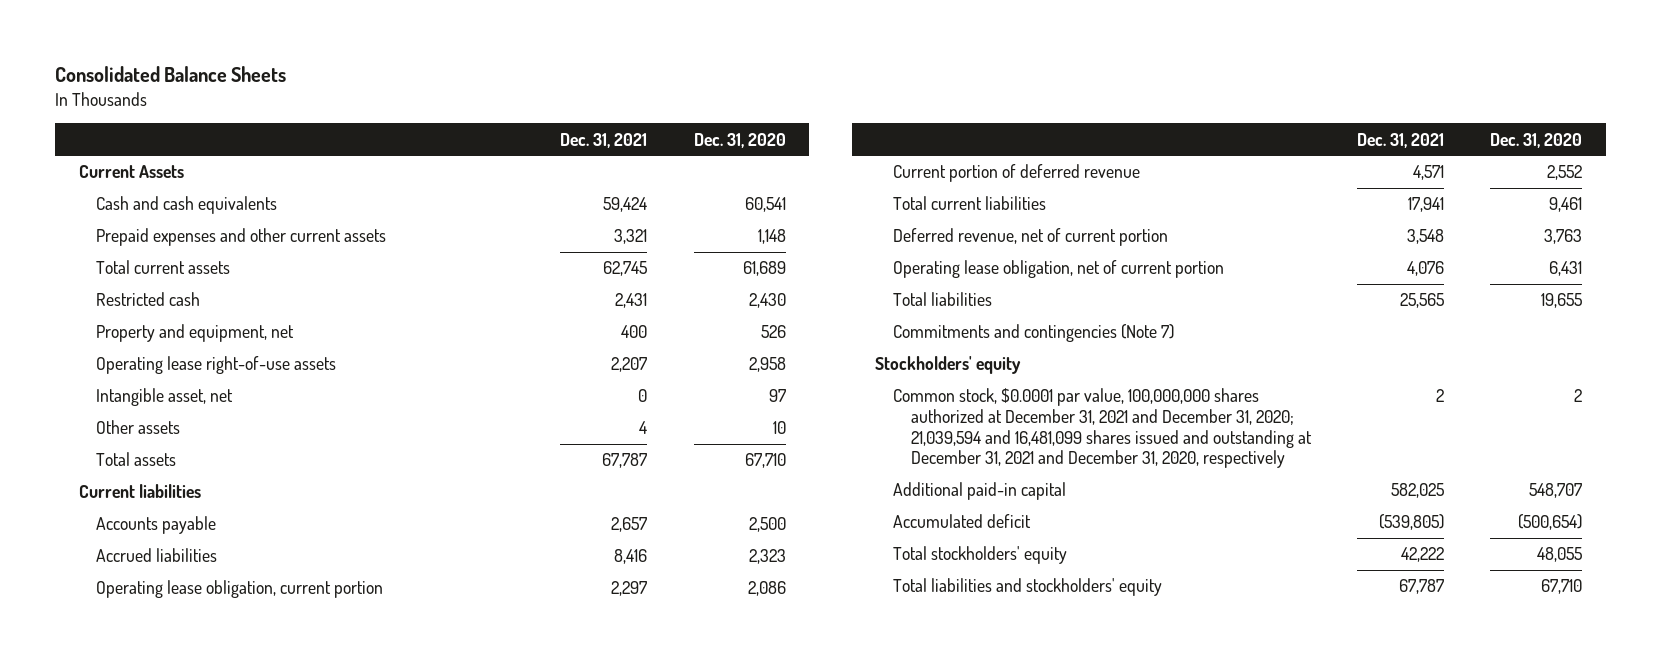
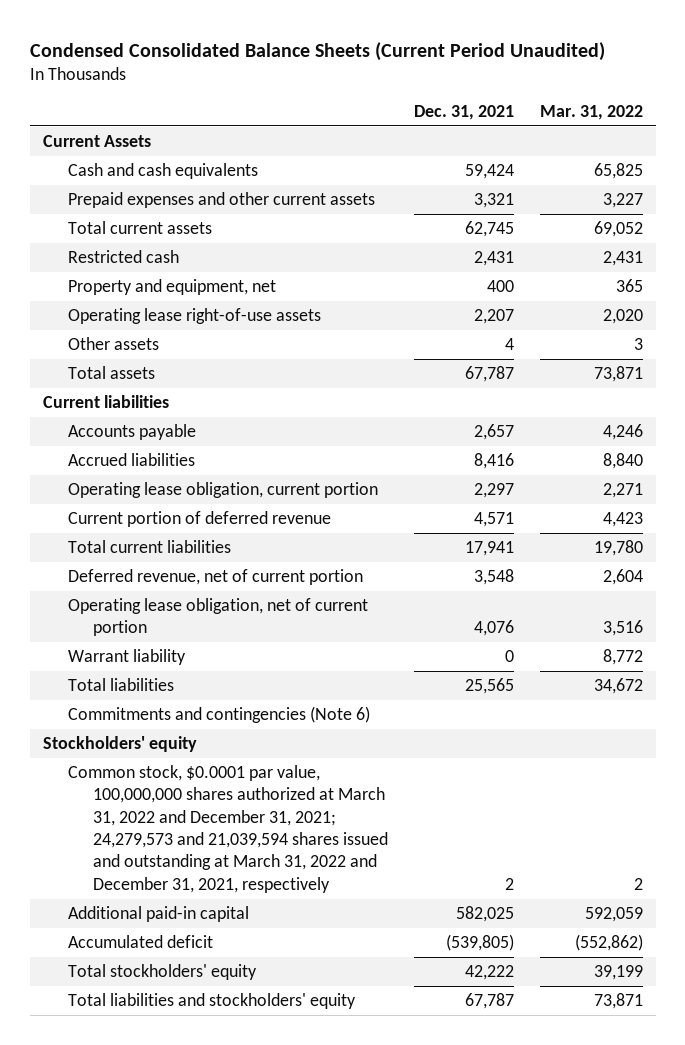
[55,66,287,83] Consolidated Balance Sheets -> [29,41,605,61] Condensed Consolidated Balance Sheets (Current Period Unaudited)
[693,132,786,148] Dec. 31, 2020 -> none
none -> [539,105,643,121] Mar. 31, 2022
[96,388,234,407] Intangible asset, net -> none
none -> [67,648,186,665] Warrant liability
[893,324,1175,343] Commitments and contingencies (Note 7) -> [67,705,370,723] Commitments and contingencies (Note 6)
[893,388,1312,469] Common stock, $0.0001 par value, 100,000,000 shares authorized at December 31, 2021 and December 31, 2020; 21,039,594 and 16,481,099 shares issued and outstanding at December 31, 2021 and December 31, 2020, respectively -> [67,764,389,893] Common stock, $0.0001 par value, 100,000,000 shares authorized at March 31, 2022 and December 31, 2021; 24,279,573 and 21,039,594 shares issued and outstanding at March 31, 2022 and December 31, 2021, respectively

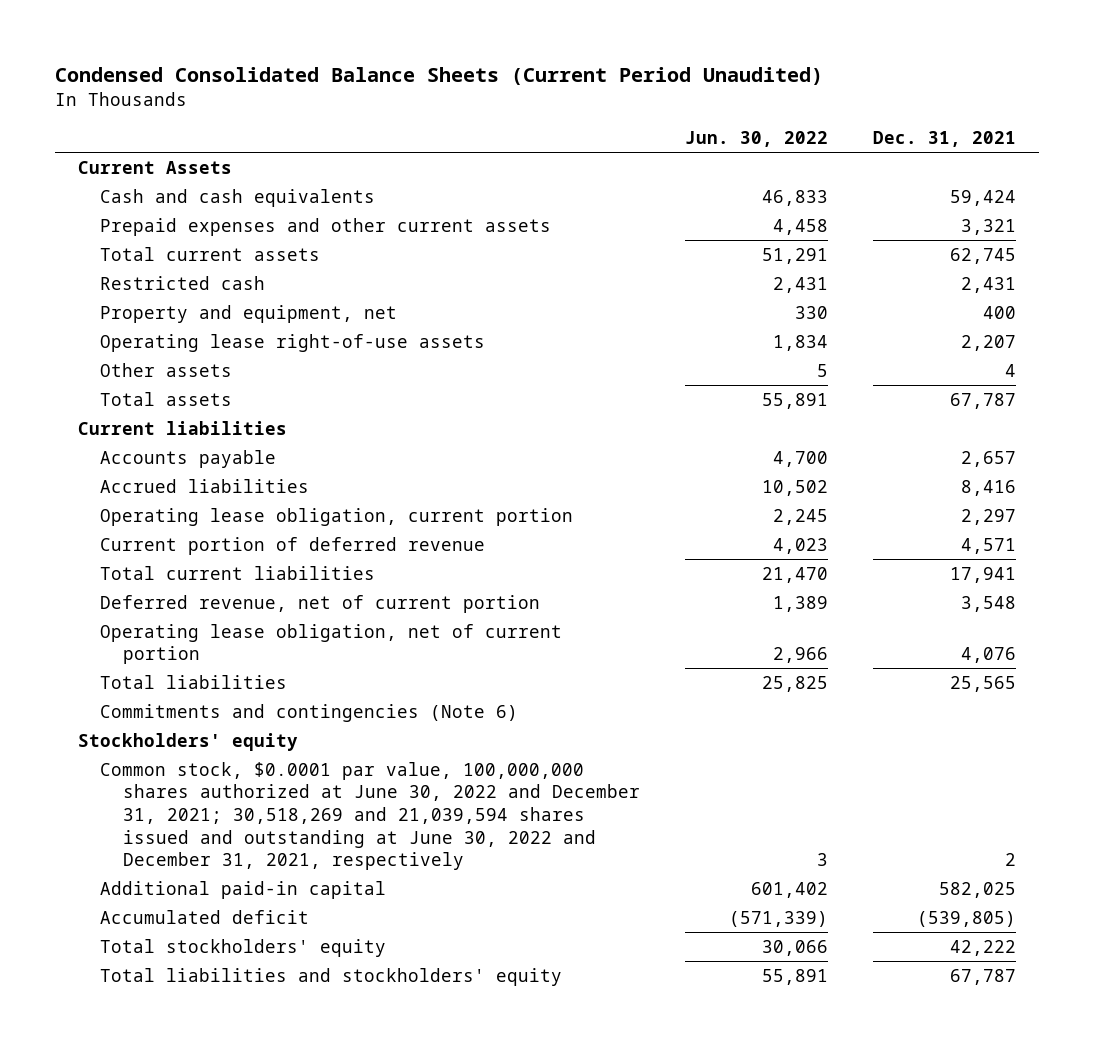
[539,105,643,121] Mar. 31, 2022 -> none
none -> [685,131,829,148] Jun. 30, 2022
[67,648,186,665] Warrant liability -> none
[67,764,389,893] Common stock, $0.0001 par value, 100,000,000 shares authorized at March 31, 2022 and December 31, 2021; 24,279,573 and 21,039,594 shares issued and outstanding at March 31, 2022 and December 31, 2021, respectively -> [100,761,640,871] Common stock, $0.0001 par value, 100,000,000 shares authorized at June 30, 2022 and December 31, 2021; 30,518,269 and 21,039,594 shares issued and outstanding at June 30, 2022 and December 31, 2021, respectively

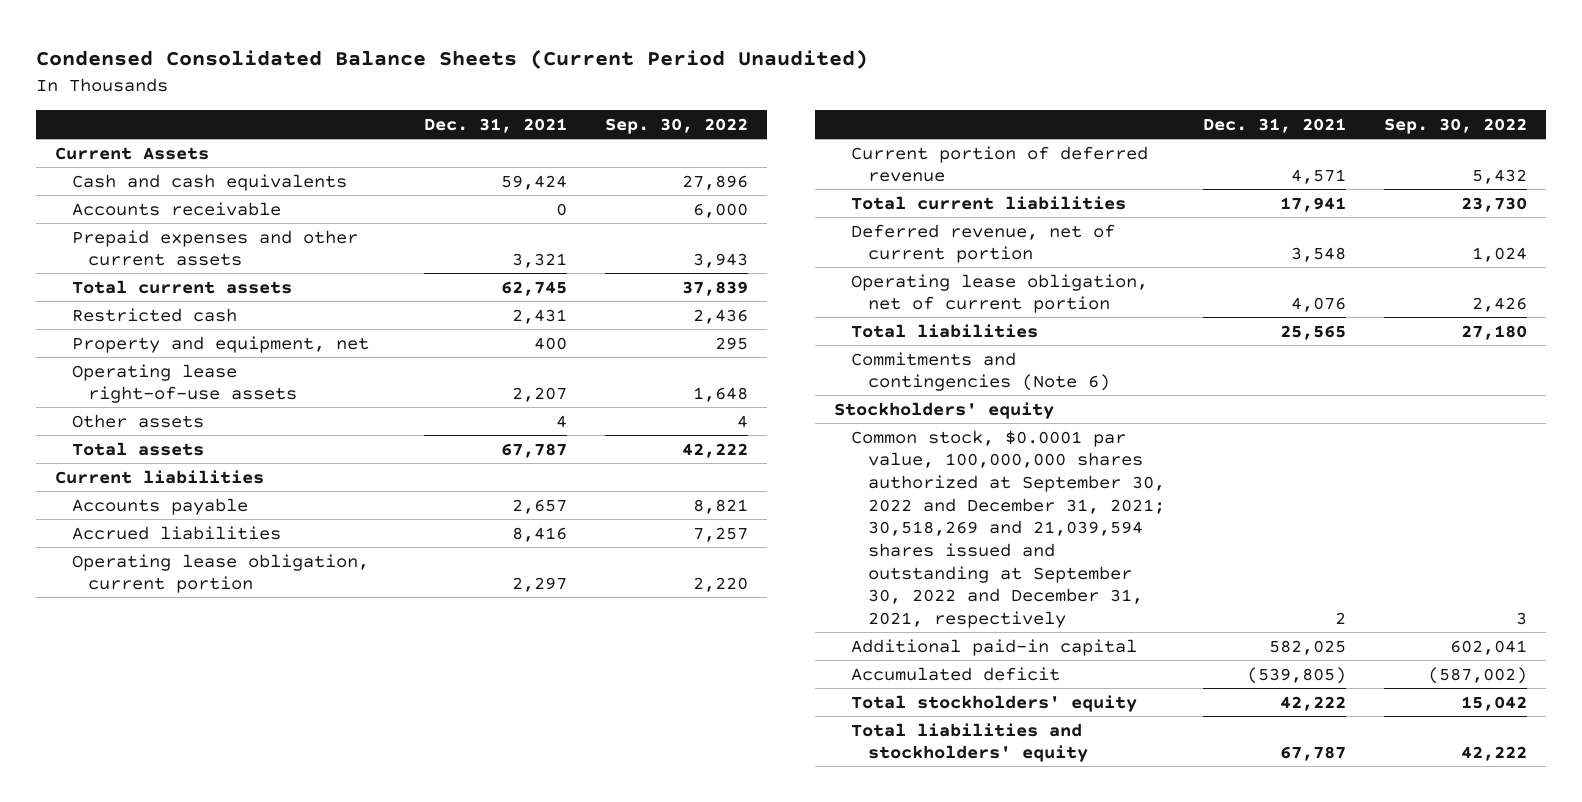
[685,131,829,148] Jun. 30, 2022 -> none
none -> [604,118,748,135] Sep. 30, 2022
none -> [71,201,281,216] Accounts receivable
[100,761,640,871] Common stock, $0.0001 par value, 100,000,000 shares authorized at June 30, 2022 and December 31, 2021; 30,518,269 and 21,039,594 shares issued and outstanding at June 30, 2022 and December 31, 2021, respectively -> [850,429,1165,628] Common stock, $0.0001 par value, 100,000,000 shares authorized at September 30, 2022 and December 31, 2021; 30,518,269 and 21,039,594 shares issued and outstanding at September 30, 2022 and December 31, 2021, respectively

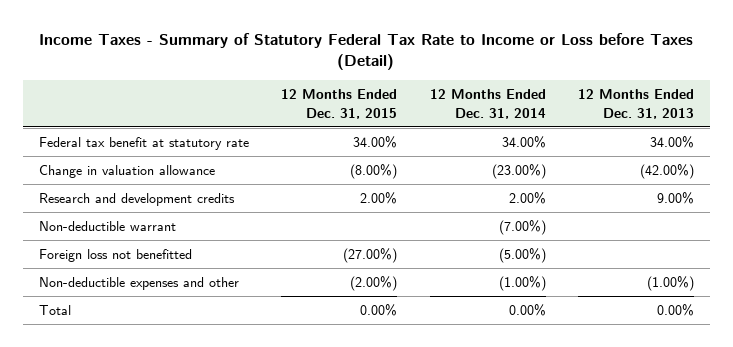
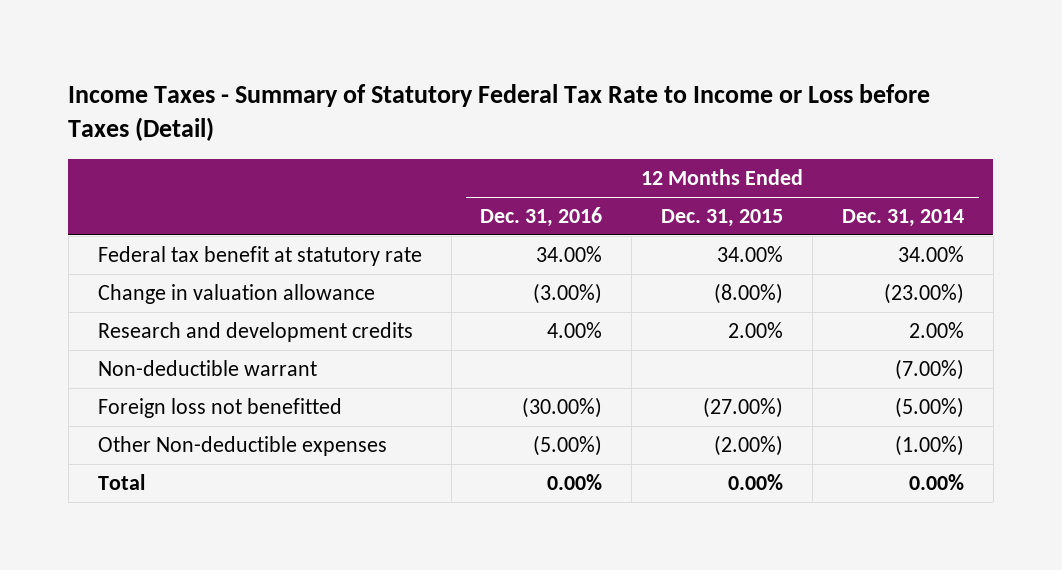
[578,89,695,119] 12 Months Ended Dec. 31, 2013 -> none
none -> [480,207,603,228] Dec. 31, 2016
[38,277,239,291] Non-deductible expenses and other -> [97,436,387,457] Other Non-deductible expenses

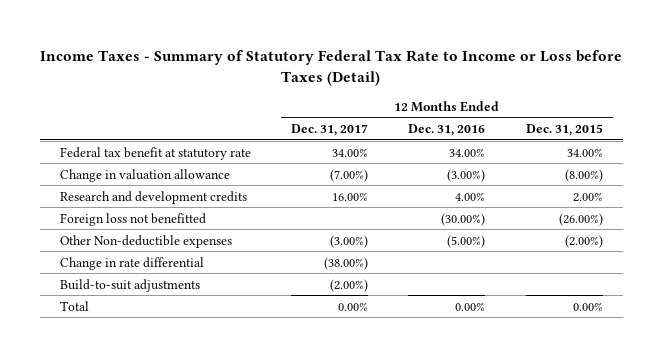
[841,209,964,228] Dec. 31, 2014 -> none
none -> [291,124,369,137] Dec. 31, 2017
[97,360,317,377] Non-deductible warrant -> none
[703,397,784,419] (27.00%) -> [558,212,603,226] (26.00%)
none -> [59,256,204,270] Change in rate differential
none -> [59,278,200,292] Build-to-suit adjustments

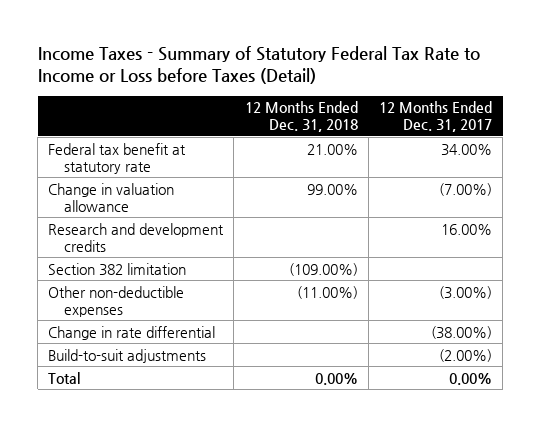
[408,124,486,137] Dec. 31, 2016 -> none
[525,124,603,137] Dec. 31, 2015 -> none
none -> [244,101,358,133] 12 Months Ended Dec. 31, 2018
[59,212,206,226] Foreign loss not benefitted -> none
none -> [48,262,187,276] Section 382 limitation
[59,234,232,248] Other Non-deductible expenses -> [48,285,185,317] Other non-deductible expenses

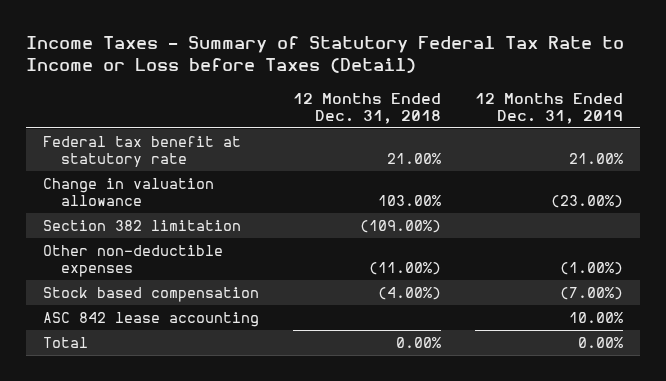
[379,101,493,133] 12 Months Ended Dec. 31, 2017 -> none
none -> [474,92,623,124] 12 Months Ended Dec. 31, 2019
[48,222,225,252] Research and development credits -> none
[306,183,358,195] 99.00% -> [377,194,441,206] 103.00%
[48,325,216,340] Change in rate differential -> none
none -> [43,287,260,303] Stock based compensation
[48,348,207,363] Build-to-suit adjustments -> [43,312,260,328] ASC 842 lease accounting

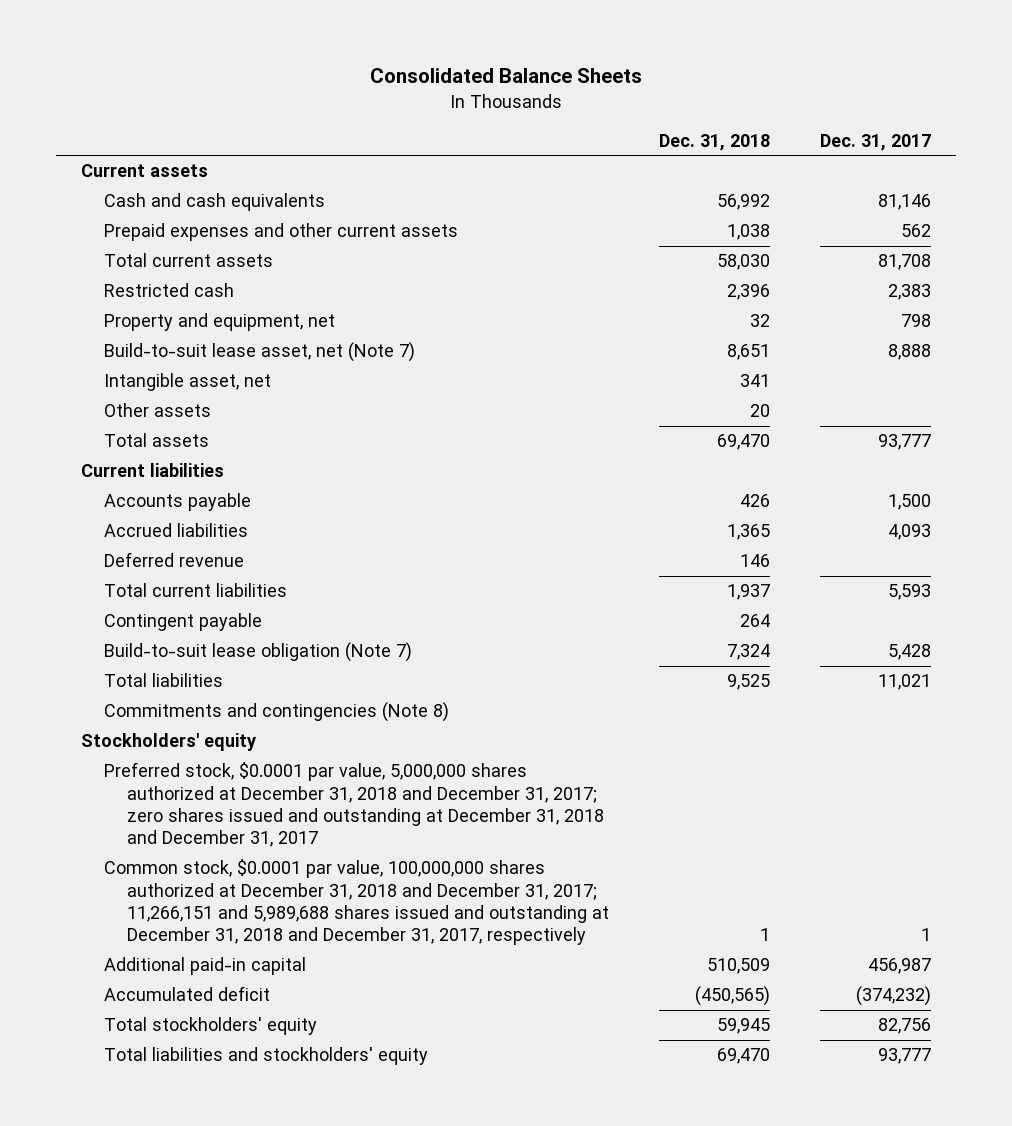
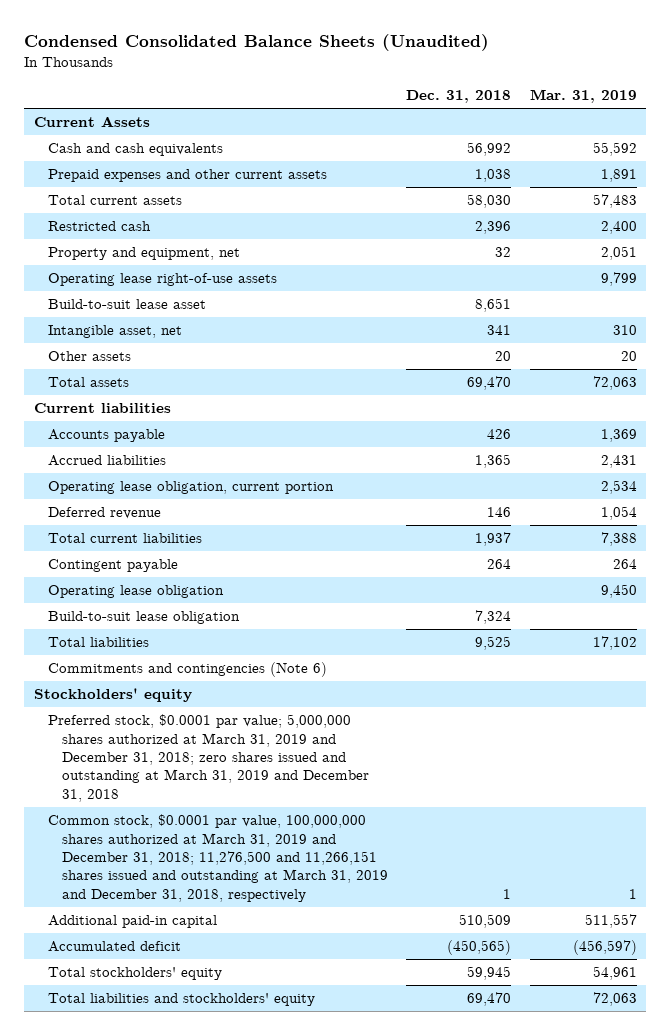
[369,68,642,84] Consolidated Balance Sheets -> [24,34,490,52] Condensed Consolidated Balance Sheets (Unaudited)
[820,133,932,151] Dec. 31, 2017 -> none
none -> [529,89,637,104] Mar. 31, 2019
[80,164,208,178] Current assets -> [33,116,150,128] Current Assets
none -> [47,273,277,287] Operating lease right-of-use assets
[103,342,415,363] Build-to-suit lease asset, net (Note 7) -> [47,299,206,310] Build-to-suit lease asset
none -> [47,481,334,495] Operating lease obligation, current portion
none -> [47,585,224,599] Operating lease obligation
[103,642,412,663] Build-to-suit lease obligation (Note 7) -> [47,611,240,625] Build-to-suit lease obligation
[103,702,449,723] Commitments and contingencies (Note 8) -> [47,662,327,678] Commitments and contingencies (Note 6)
[103,762,604,848] Preferred stock, $0.0001 par value, 5,000,000 shares authorized at December 31, 2018 and December 31, 2017; zero shares issued and outstanding at December 31, 2018 and December 31, 2017 -> [47,714,369,802] Preferred stock, $0.0001 par value; 5,000,000 shares authorized at March 31, 2019 and December 31, 2018; zero shares issued and outstanding at March 31, 2019 and December 31, 2018
[103,859,609,946] Common stock, $0.0001 par value, 100,000,000 shares authorized at December 31, 2018 and December 31, 2017; 11,266,151 and 5,989,688 shares issued and outstanding at December 31, 2018 and December 31, 2017, respectively -> [47,814,388,902] Common stock, $0.0001 par value, 100,000,000 shares authorized at March 31, 2019 and December 31, 2018; 11,276,500 and 11,266,151 shares issued and outstanding at March 31, 2019 and December 31, 2018, respectively

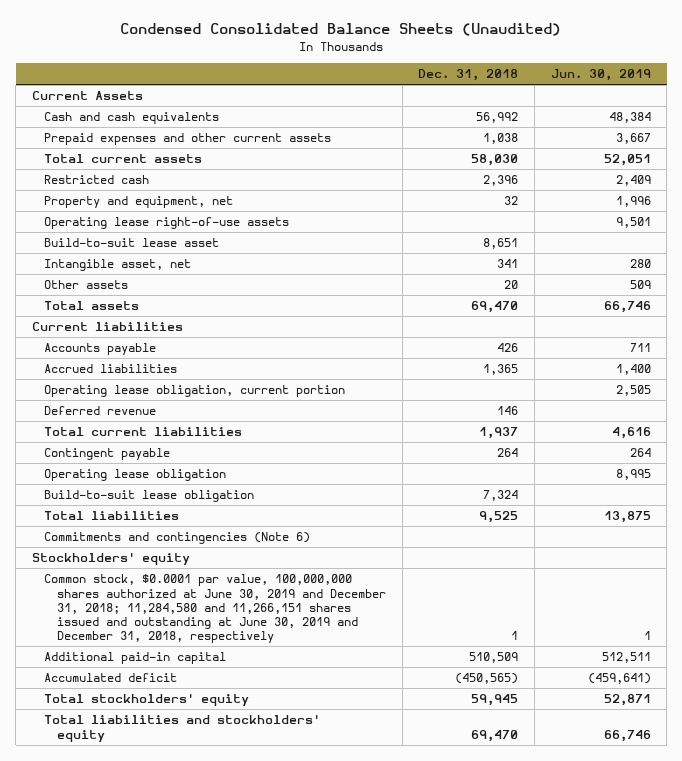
[529,89,637,104] Mar. 31, 2019 -> none
none -> [550,69,651,82] Jun. 30, 2019
[47,714,369,802] Preferred stock, $0.0001 par value; 5,000,000 shares authorized at March 31, 2019 and December 31, 2018; zero shares issued and outstanding at March 31, 2019 and December 31, 2018 -> none
[47,814,388,902] Common stock, $0.0001 par value, 100,000,000 shares authorized at March 31, 2019 and December 31, 2018; 11,276,500 and 11,266,151 shares issued and outstanding at March 31, 2019 and December 31, 2018, respectively -> [44,574,387,644] Common stock, $0.0001 par value, 100,000,000 shares authorized at June 30, 2019 and December 31, 2018; 11,284,580 and 11,266,151 shares issued and outstanding at June 30, 2019 and December 31, 2018, respectively

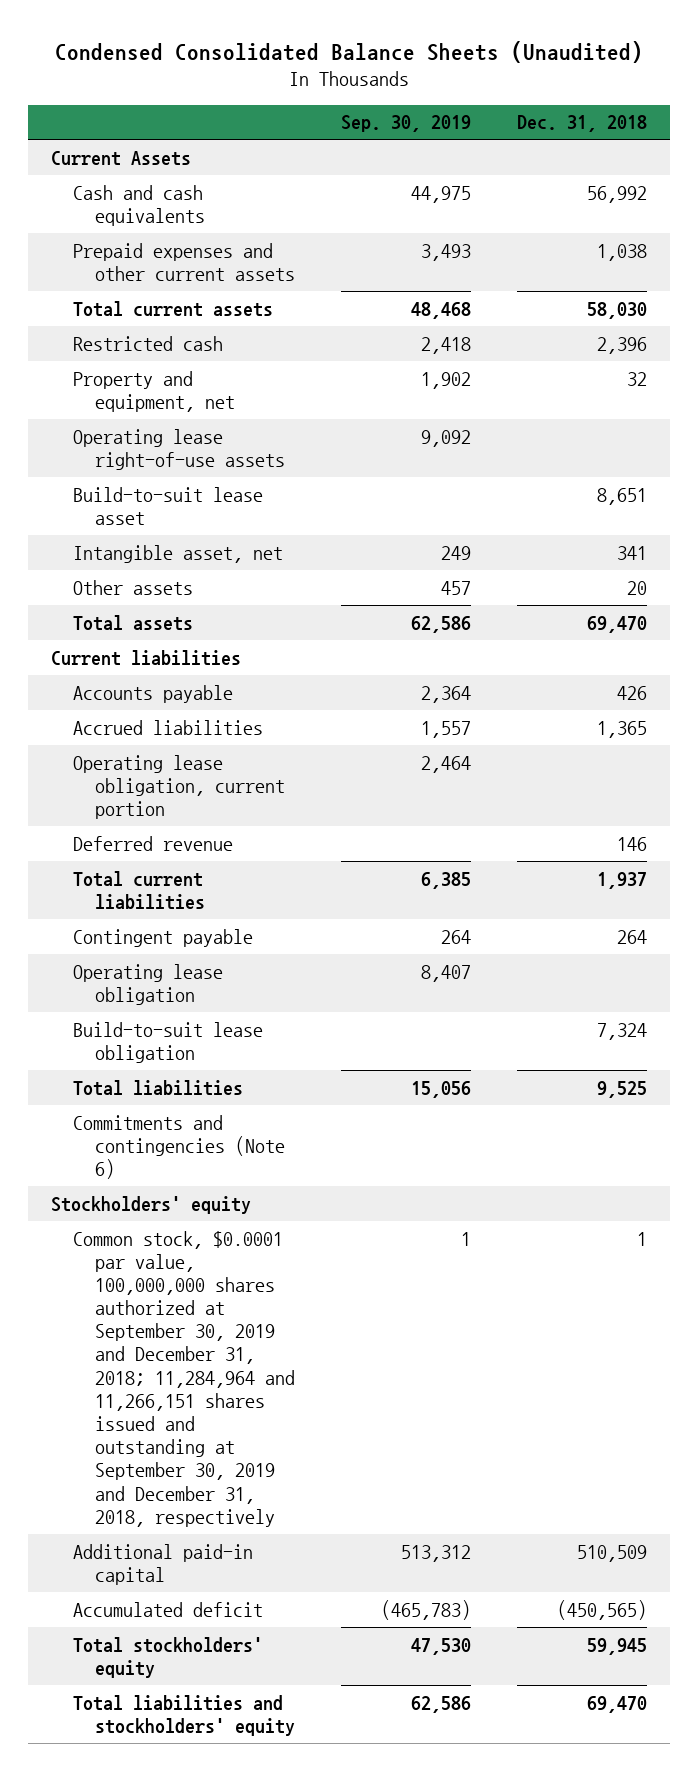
[550,69,651,82] Jun. 30, 2019 -> none
none -> [340,115,471,133] Sep. 30, 2019
[44,574,387,644] Common stock, $0.0001 par value, 100,000,000 shares authorized at June 30, 2019 and December 31, 2018; 11,284,580 and 11,266,151 shares issued and outstanding at June 30, 2019 and December 31, 2018, respectively -> [73,1230,295,1527] Common stock, $0.0001 par value, 100,000,000 shares authorized at September 30, 2019 and December 31, 2018; 11,284,964 and 11,266,151 shares issued and outstanding at September 30, 2019 and December 31, 2018, respectively

